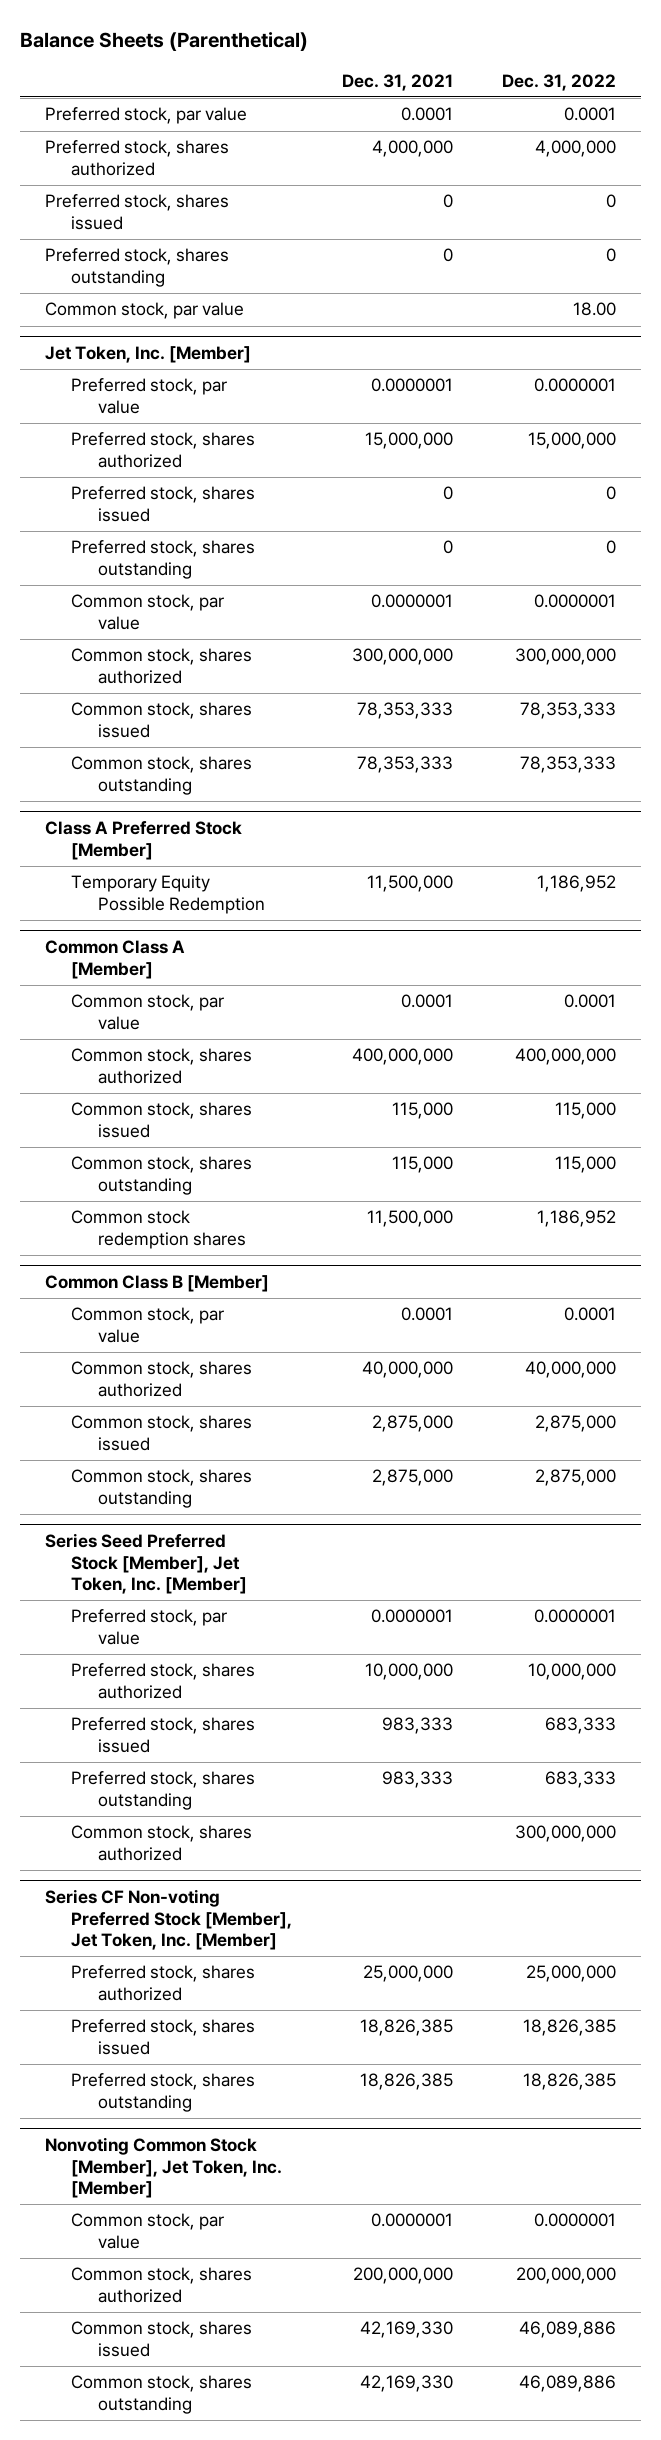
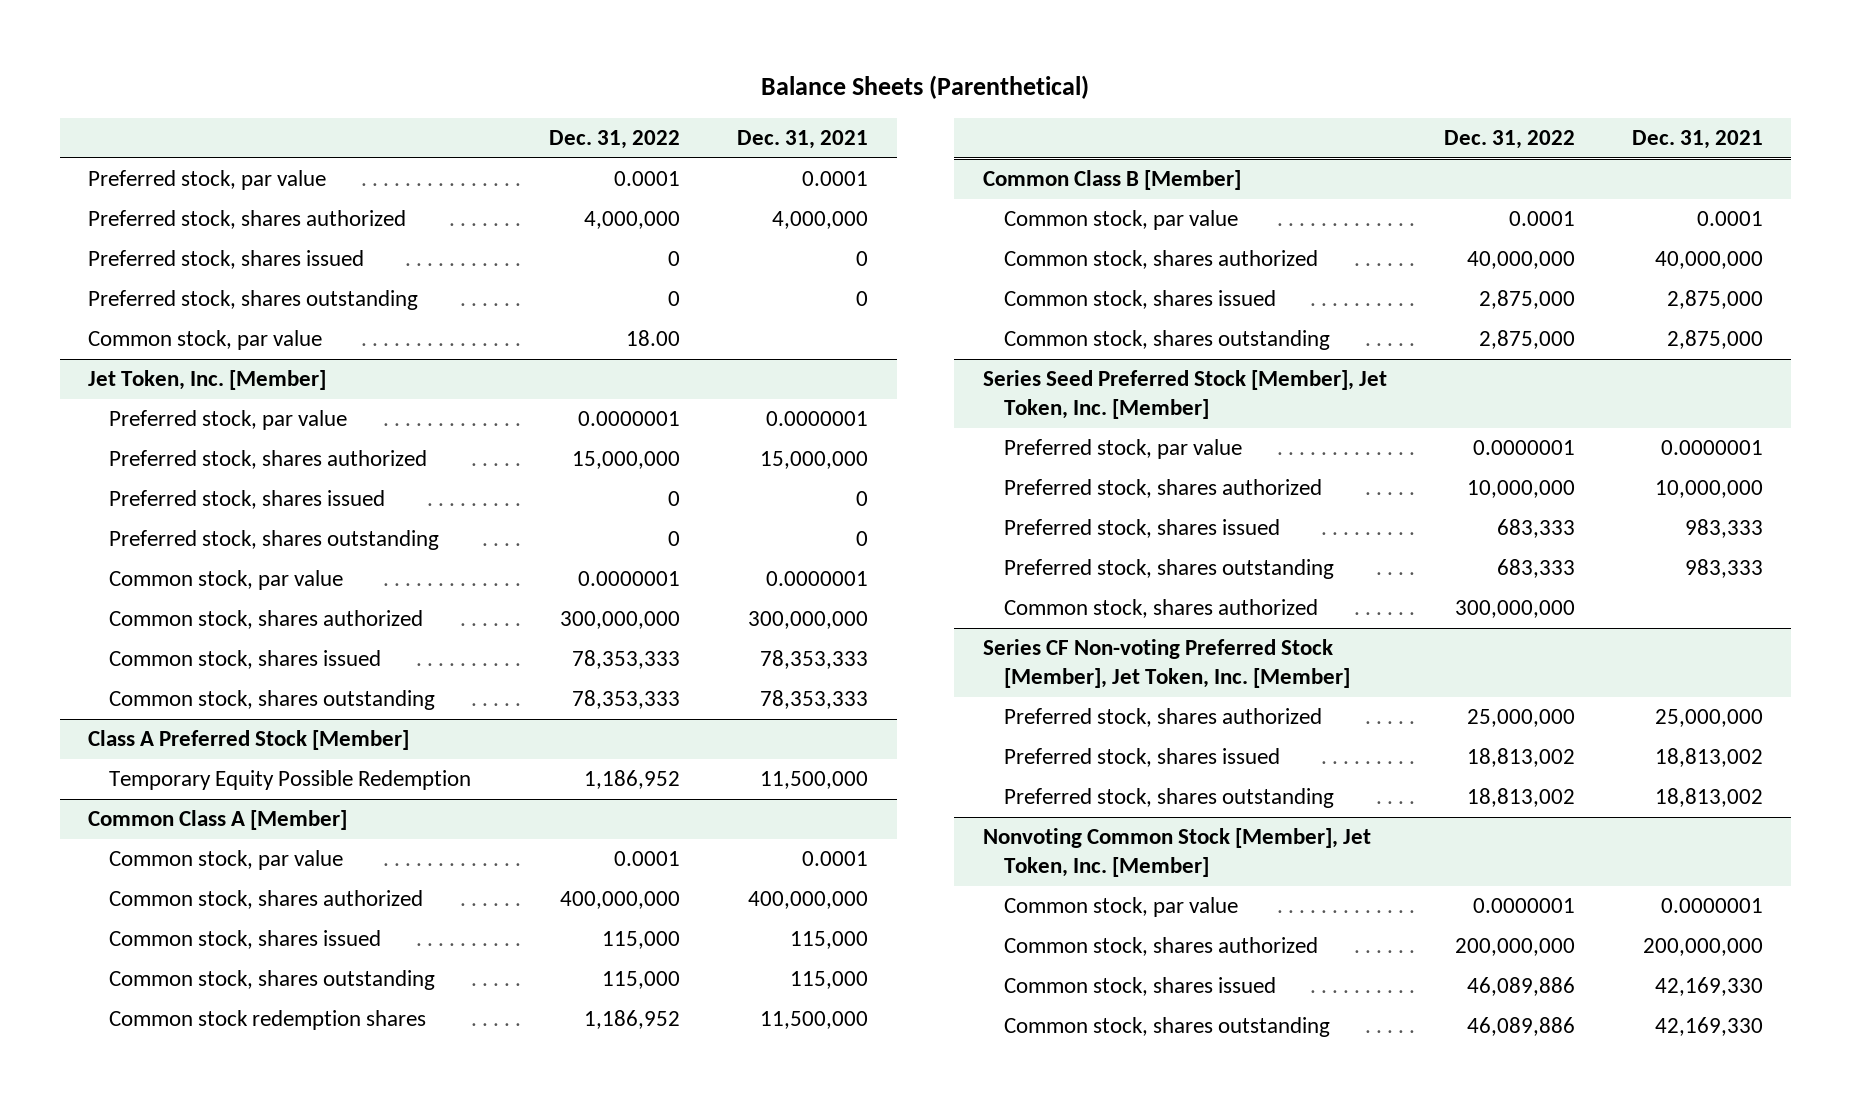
[359,2019,453,2037] 18,826,385 -> [1654,748,1763,768] 18,813,002
[522,2019,616,2037] 18,826,385 -> [1466,748,1575,768] 18,813,002
[359,2073,453,2091] 18,826,385 -> [1654,788,1763,808] 18,813,002
[522,2073,616,2091] 18,826,385 -> [1466,788,1575,808] 18,813,002

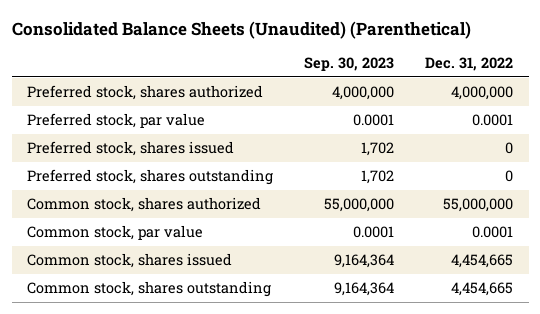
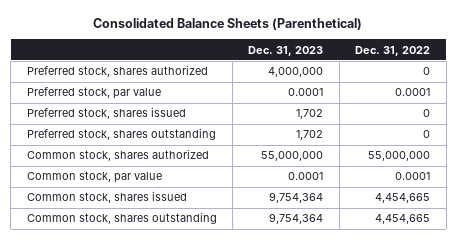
[11,20,471,39] Consolidated Balance Sheets (Unaudited) (Parenthetical) -> [93,17,363,30] Consolidated Balance Sheets (Parenthetical)
[304,57,395,72] Sep. 30, 2023 -> none
none -> [248,45,324,56] Dec. 31, 2023
[451,86,514,101] 4,000,000 -> [423,67,431,76] 0

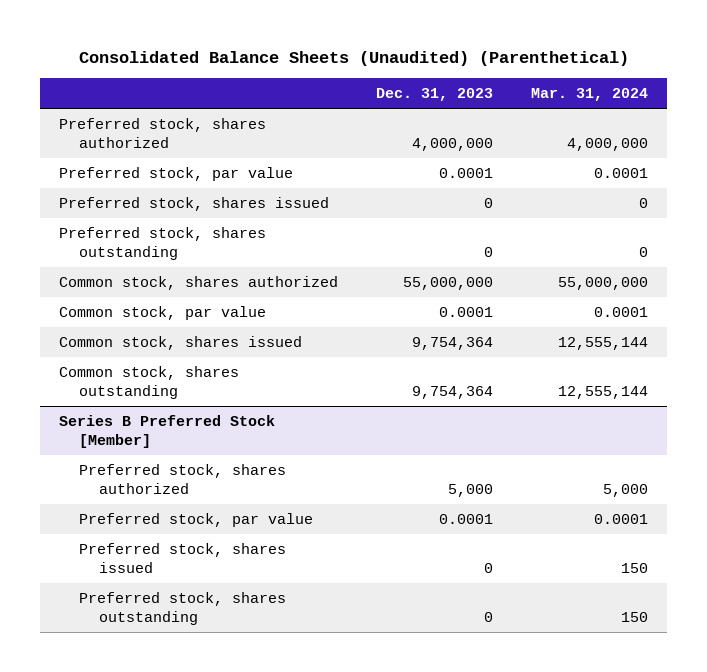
[93,17,363,30] Consolidated Balance Sheets (Parenthetical) -> [78,51,629,67] Consolidated Balance Sheets (Unaudited) (Parenthetical)
[355,45,431,56] Dec. 31, 2022 -> none
none -> [531,88,649,102] Mar. 31, 2024
[296,109,324,120] 1,702 -> [484,197,494,208] 0
[296,130,324,141] 1,702 -> [484,246,494,257] 0
none -> [59,414,276,448] Series B Preferred Stock [Member]
none -> [79,463,287,494] Preferred stock, shares authorized
none -> [79,512,314,527] Preferred stock, par value
none -> [79,542,287,573] Preferred stock, shares issued
none -> [79,591,287,625] Preferred stock, shares outstanding

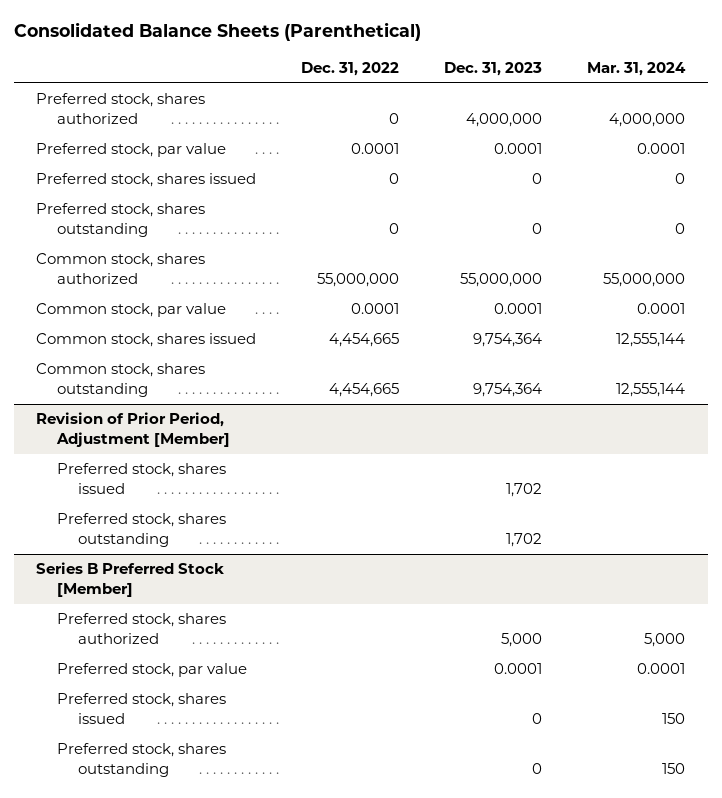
[78,51,629,67] Consolidated Balance Sheets (Unaudited) (Parenthetical) -> [13,22,421,42] Consolidated Balance Sheets (Parenthetical)
none -> [301,61,400,76] Dec. 31, 2022
none -> [36,412,231,447] Revision of Prior Period, Adjustment [Member]
none -> [57,463,227,494] Preferred stock, shares issued
none -> [57,513,227,547] Preferred stock, shares outstanding

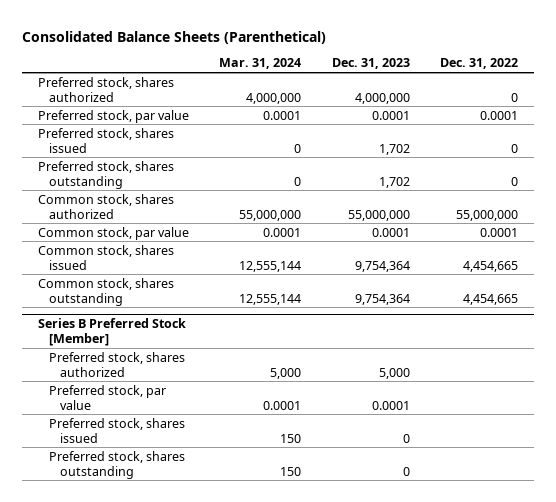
[532,173,543,185] 0 -> [378,143,410,155] 1,702
[532,222,543,234] 0 -> [378,176,410,188] 1,702
[36,412,231,447] Revision of Prior Period, Adjustment [Member] -> none
[57,463,227,494] Preferred stock, shares issued -> none
[57,513,227,547] Preferred stock, shares outstanding -> none

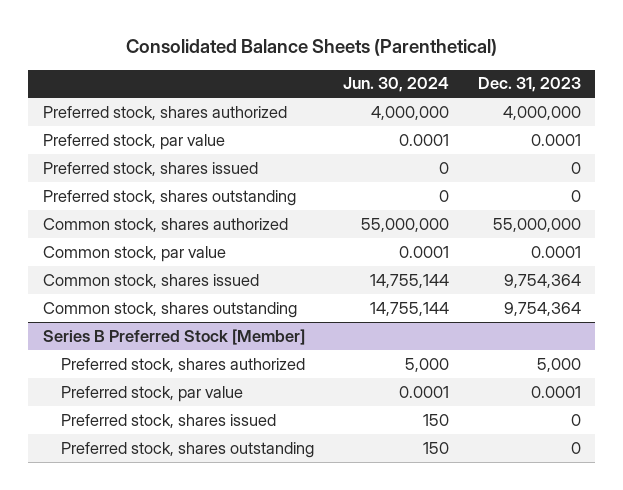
[219,58,302,70] Mar. 31, 2024 -> none
[440,58,519,70] Dec. 31, 2022 -> none
none -> [342,77,449,93] Jun. 30, 2024
[378,143,410,155] 1,702 -> [570,161,581,174] 0
[378,176,410,188] 1,702 -> [570,189,581,202] 0

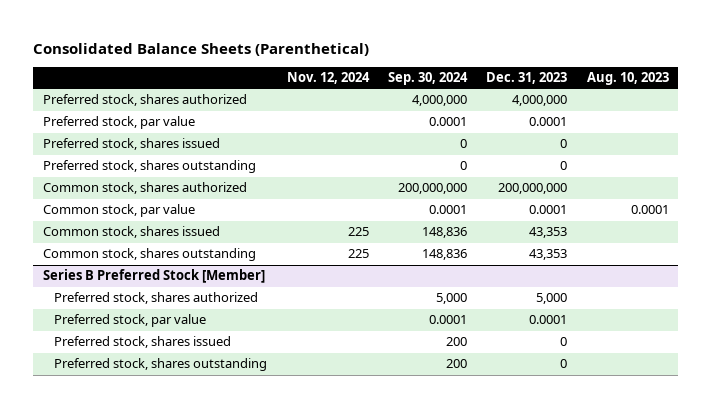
[342,77,449,93] Jun. 30, 2024 -> none
none -> [286,71,370,84] Nov. 12, 2024
none -> [387,71,468,85] Sep. 30, 2024
none -> [586,71,669,85] Aug. 10, 2023
[492,217,581,232] 55,000,000 -> [498,183,568,195] 200,000,000
[503,273,581,288] 9,754,364 -> [529,227,568,239] 43,353
[503,301,581,316] 9,754,364 -> [529,249,568,261] 43,353

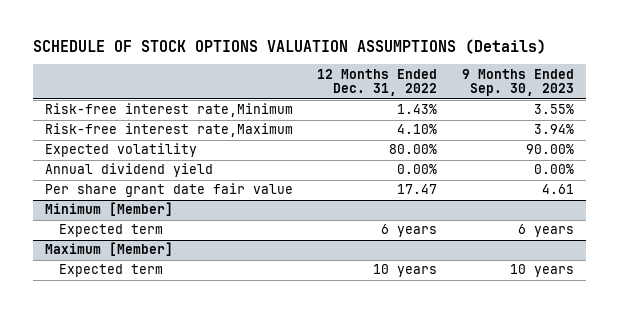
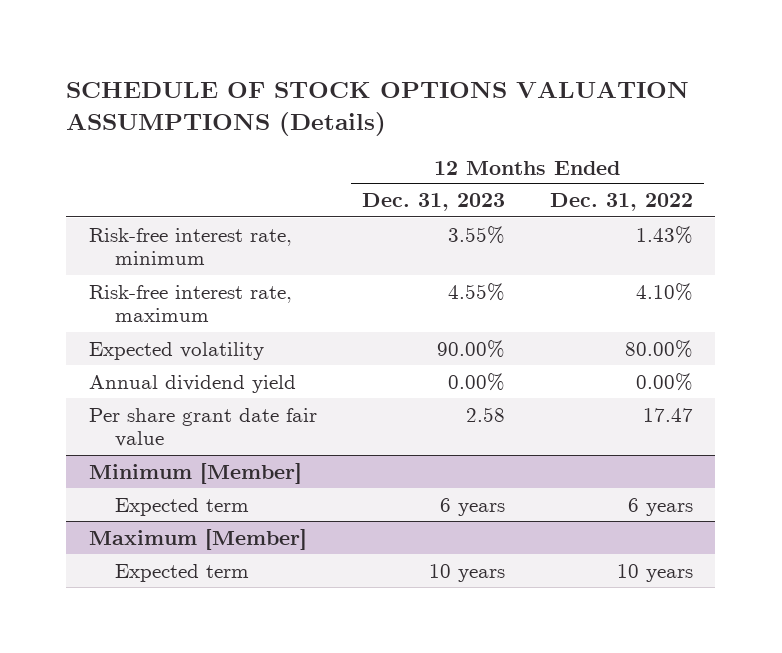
[461,68,574,97] 9 Months Ended Sep. 30, 2023 -> none
none -> [361,193,505,212] Dec. 31, 2023
[44,103,293,118] Risk-free interest rate,Minimum -> [88,227,292,266] Risk-free interest rate, minimum
[44,123,293,138] Risk-free interest rate,Maximum -> [88,284,292,323] Risk-free interest rate, maximum

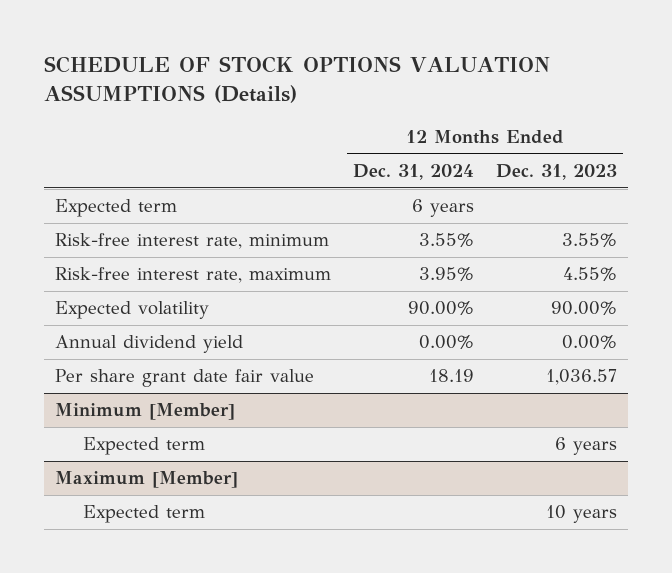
[549,193,693,212] Dec. 31, 2022 -> none
none -> [352,164,474,181] Dec. 31, 2024
none -> [54,199,177,218] Expected term
[465,406,505,422] 2.58 -> [546,369,618,386] 1,036.57

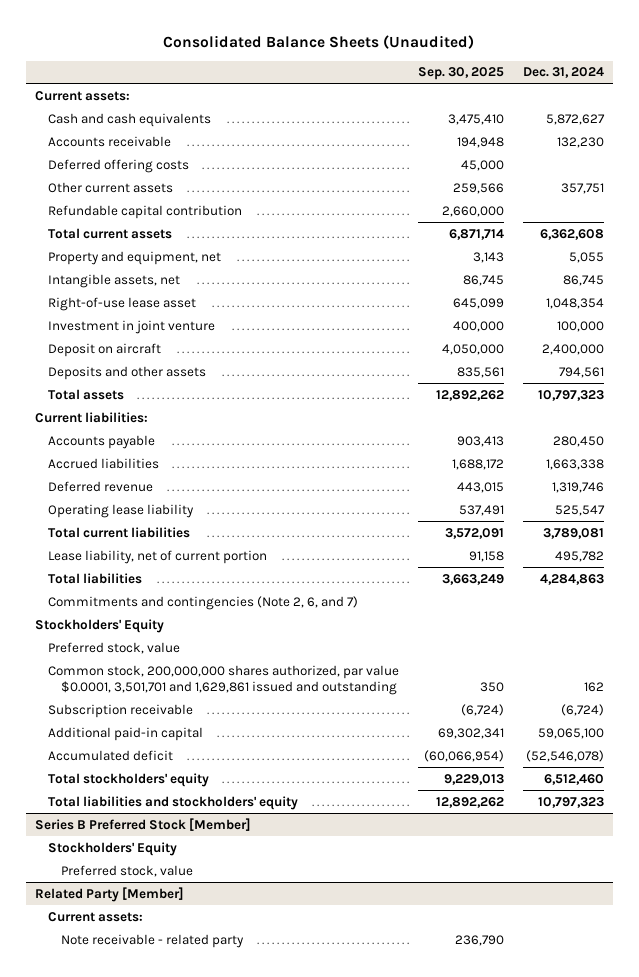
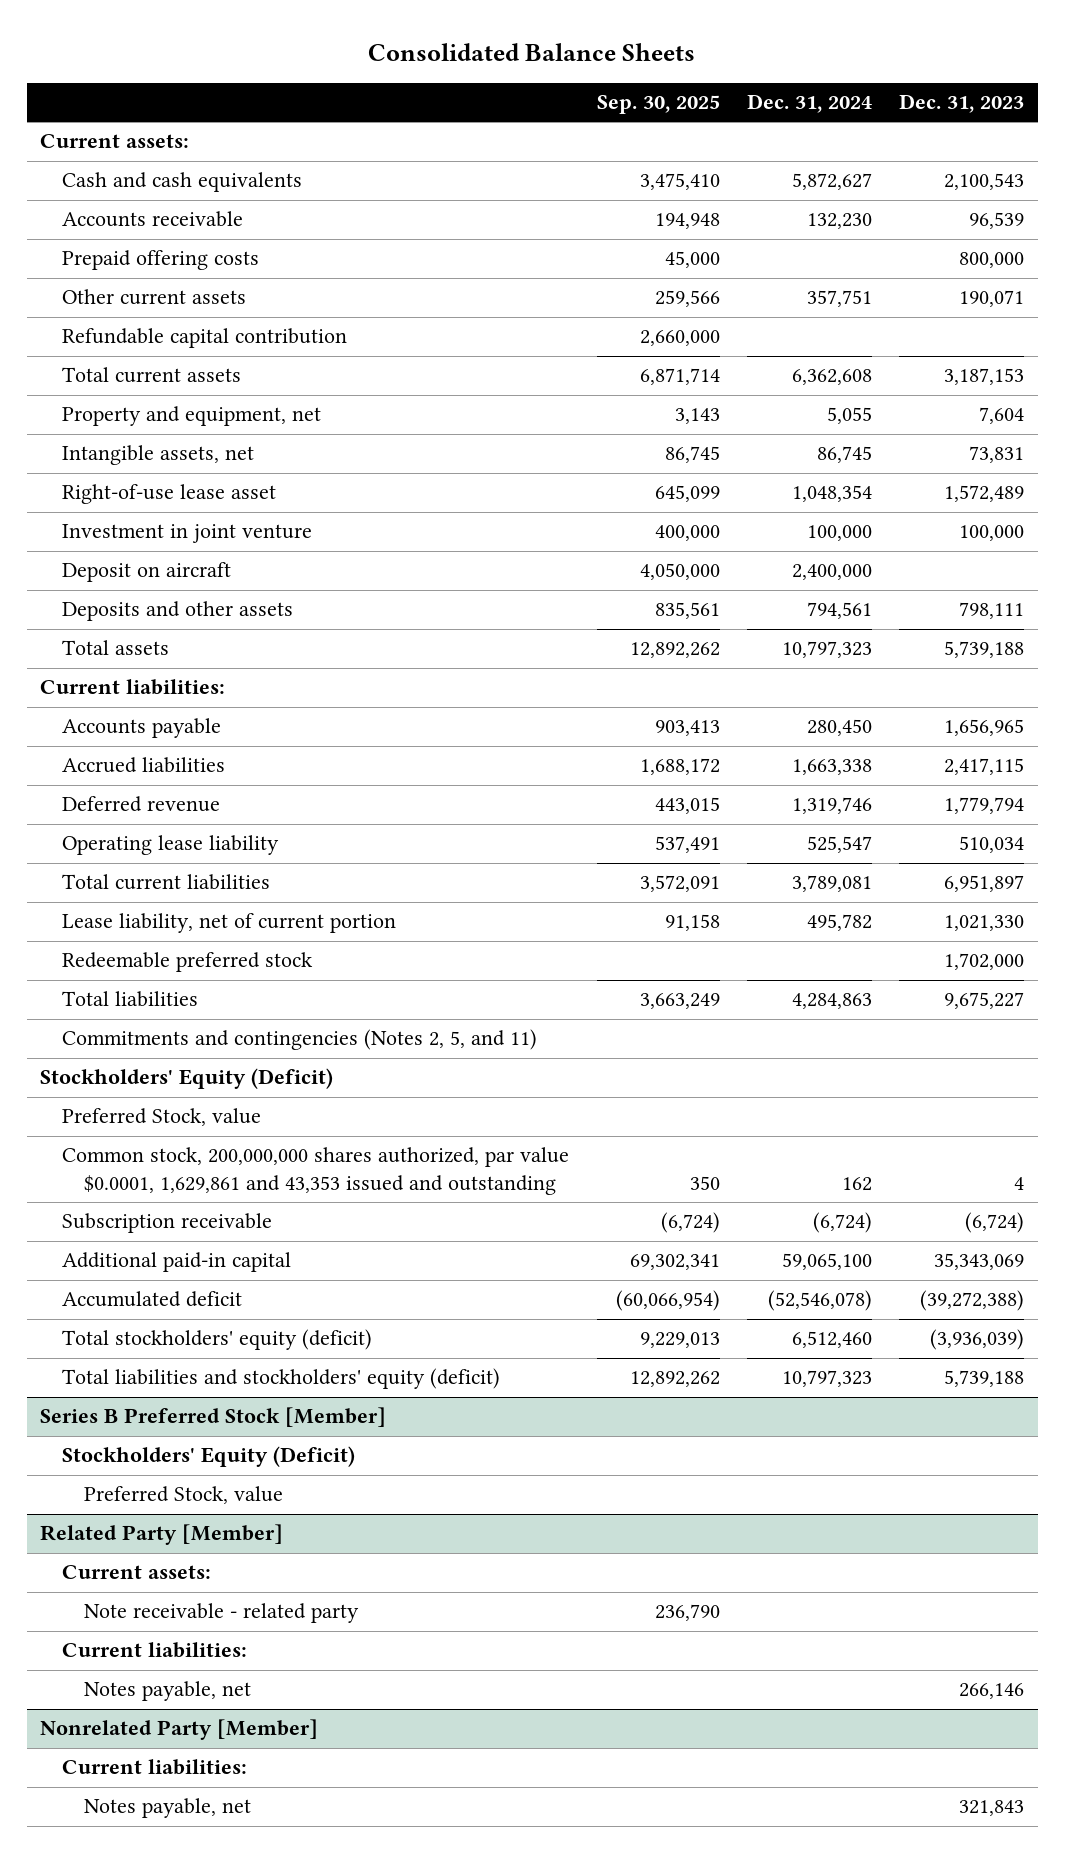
[163,35,475,50] Consolidated Balance Sheets (Unaudited) -> [368,42,696,61] Consolidated Balance Sheets
none -> [899,94,1025,114] Dec. 31, 2023
[48,158,190,173] Deferred offering costs -> [62,250,260,271] Prepaid offering costs
none -> [62,952,314,973] Redeemable preferred stock
[48,595,359,610] Commitments and contingencies (Note 2, 6, and 7) -> [62,1029,538,1051] Commitments and contingencies (Notes 2, 5, and 11)
[35,618,165,633] Stockholders' Equity -> [40,1068,334,1090] Stockholders' Equity (Deficit)
[48,641,181,654] Preferred stock, value -> [62,1108,262,1127] Preferred Stock, value
[48,664,400,695] Common stock, 200,000,000 shares authorized, par value $0.0001, 3,501,701 and 1,629,861 issued and outstanding -> [62,1147,570,1196] Common stock, 200,000,000 shares authorized, par value $0.0001, 1,629,861 and 43,353 issued and outstanding
[48,772,210,787] Total stockholders' equity -> [62,1329,373,1351] Total stockholders' equity (deficit)
[48,795,299,810] Total liabilities and stockholders' equity -> [62,1368,501,1390] Total liabilities and stockholders' equity (deficit)
[48,841,178,856] Stockholders' Equity -> [62,1446,356,1468] Stockholders' Equity (Deficit)
[61,864,194,877] Preferred stock, value -> [84,1486,284,1505] Preferred Stock, value
none -> [62,1642,248,1659] Current liabilities:
none -> [84,1681,252,1702] Notes payable, net
none -> [40,1719,319,1741] Nonrelated Party [Member]
none -> [62,1759,248,1776] Current liabilities:
none -> [84,1798,252,1819] Notes payable, net

